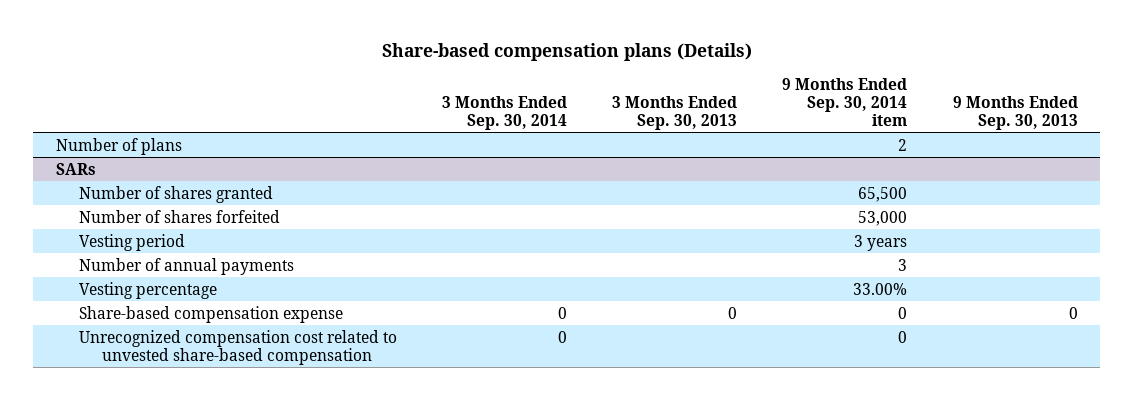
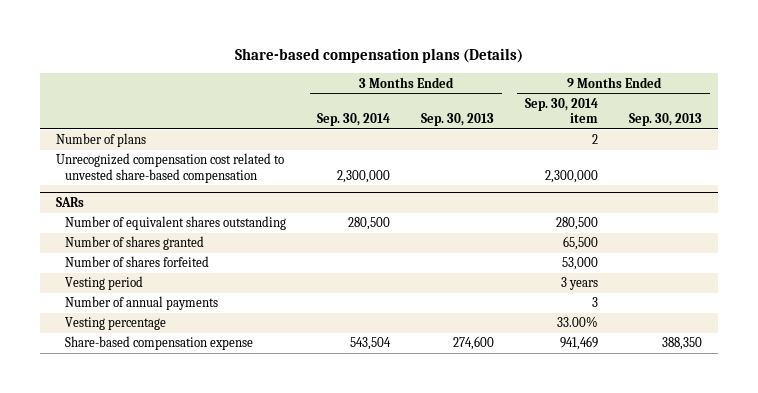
none -> [55,153,284,183] Unrecognized compensation cost related to unvested share-based compensation
none -> [65,216,287,231] Number of equivalent shares outstanding
[78,329,397,365] Unrecognized compensation cost related to unvested share-based compensation -> none
[558,306,568,319] 0 -> [350,337,392,351] 543,504
[728,306,738,319] 0 -> [453,336,495,351] 274,600
[898,306,908,319] 0 -> [560,336,599,351] 941,469
[1068,306,1078,319] 0 -> [662,337,703,351] 388,350

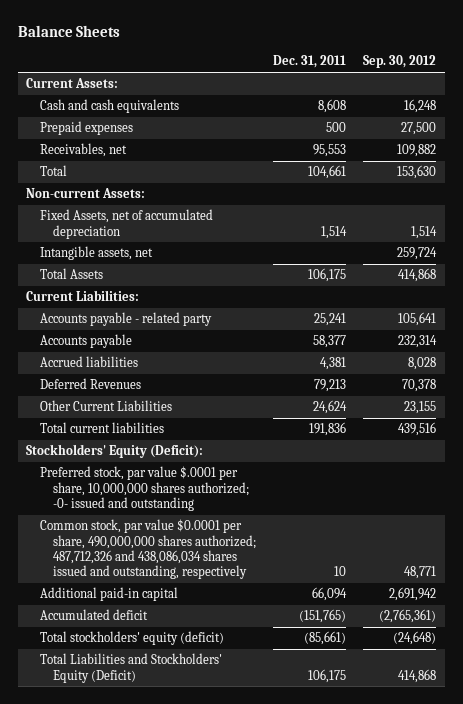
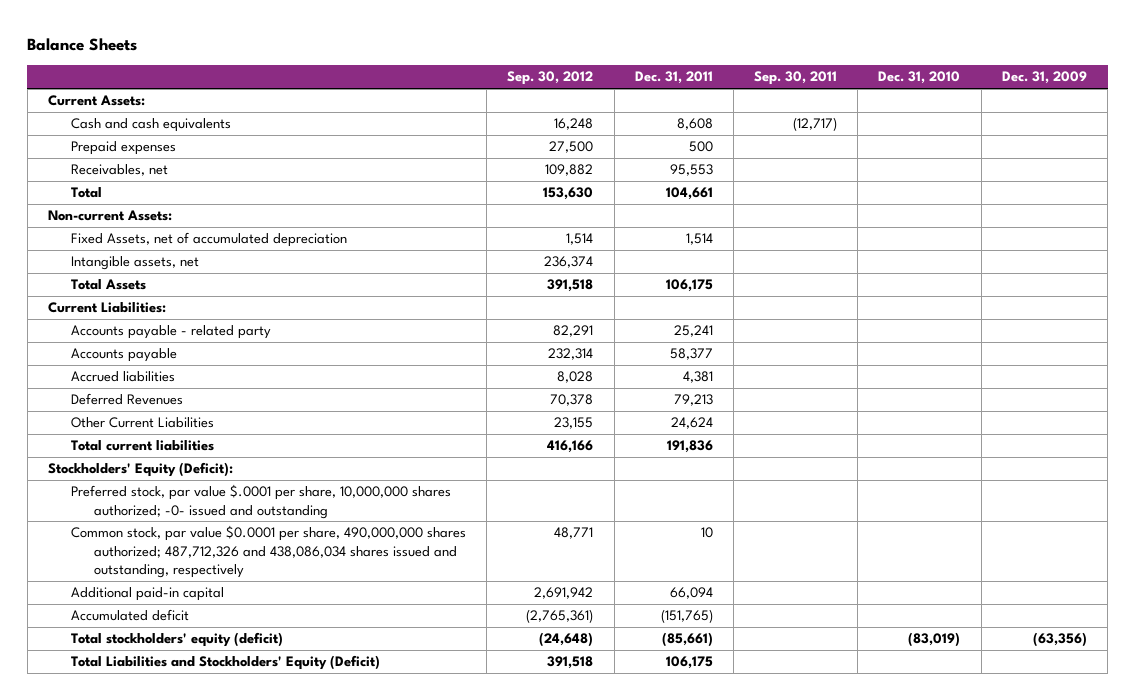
none -> [754,71,838,86] Sep. 30, 2011
none -> [878,71,961,85] Dec. 31, 2010
none -> [1001,71,1087,85] Dec. 31, 2009
[397,247,438,261] 259,724 -> [544,256,594,269] 236,374
[398,268,437,283] 414,868 -> [547,279,594,293] 391,518
[398,312,437,327] 105,641 -> [553,325,594,338] 82,291
[398,422,437,437] 439,516 -> [547,440,594,454] 416,166
[398,668,437,683] 414,868 -> [547,656,594,670] 391,518

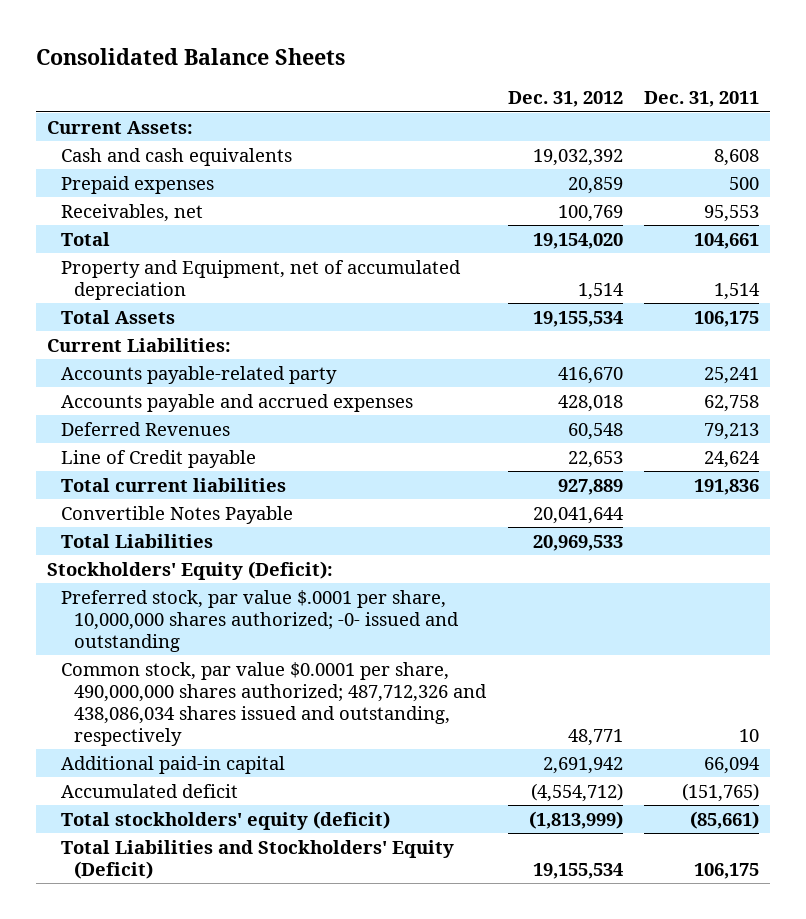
[27,38,138,52] Balance Sheets -> [36,48,346,66] Consolidated Balance Sheets
[507,71,594,86] Sep. 30, 2012 -> none
[754,71,838,86] Sep. 30, 2011 -> none
[878,71,961,85] Dec. 31, 2010 -> none
[1001,71,1087,85] Dec. 31, 2009 -> none
none -> [507,91,623,108] Dec. 31, 2012
[48,210,173,222] Non-current Assets: -> none
[71,256,200,271] Intangible assets, net -> none
[71,232,348,248] Fixed Assets, net of accumulated depreciation -> [60,259,461,300] Property and Equipment, net of accumulated depreciation
[71,348,178,363] Accounts payable -> none
[71,371,176,383] Accrued liabilities -> none
[71,325,272,340] Accounts payable - related party -> [60,365,337,384] Accounts payable-related party
none -> [60,393,413,412] Accounts payable and accrued expenses
[71,417,215,429] Other Current Liabilities -> [60,449,256,468] Line of Credit payable
none -> [60,505,293,524] Convertible Notes Payable
none -> [60,533,213,548] Total Liabilities

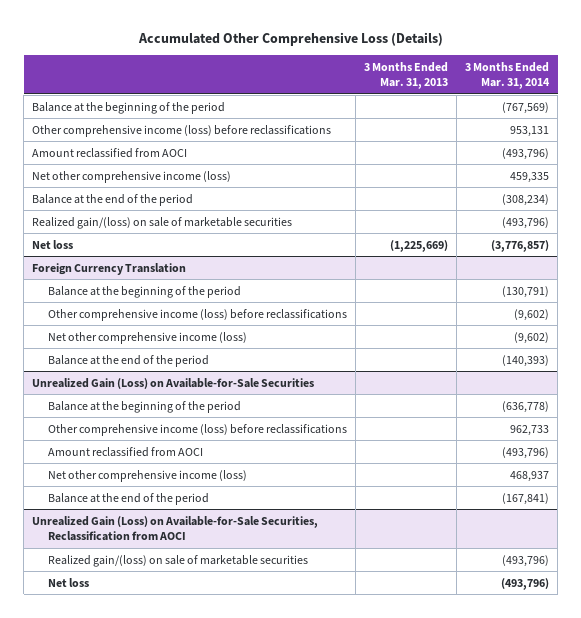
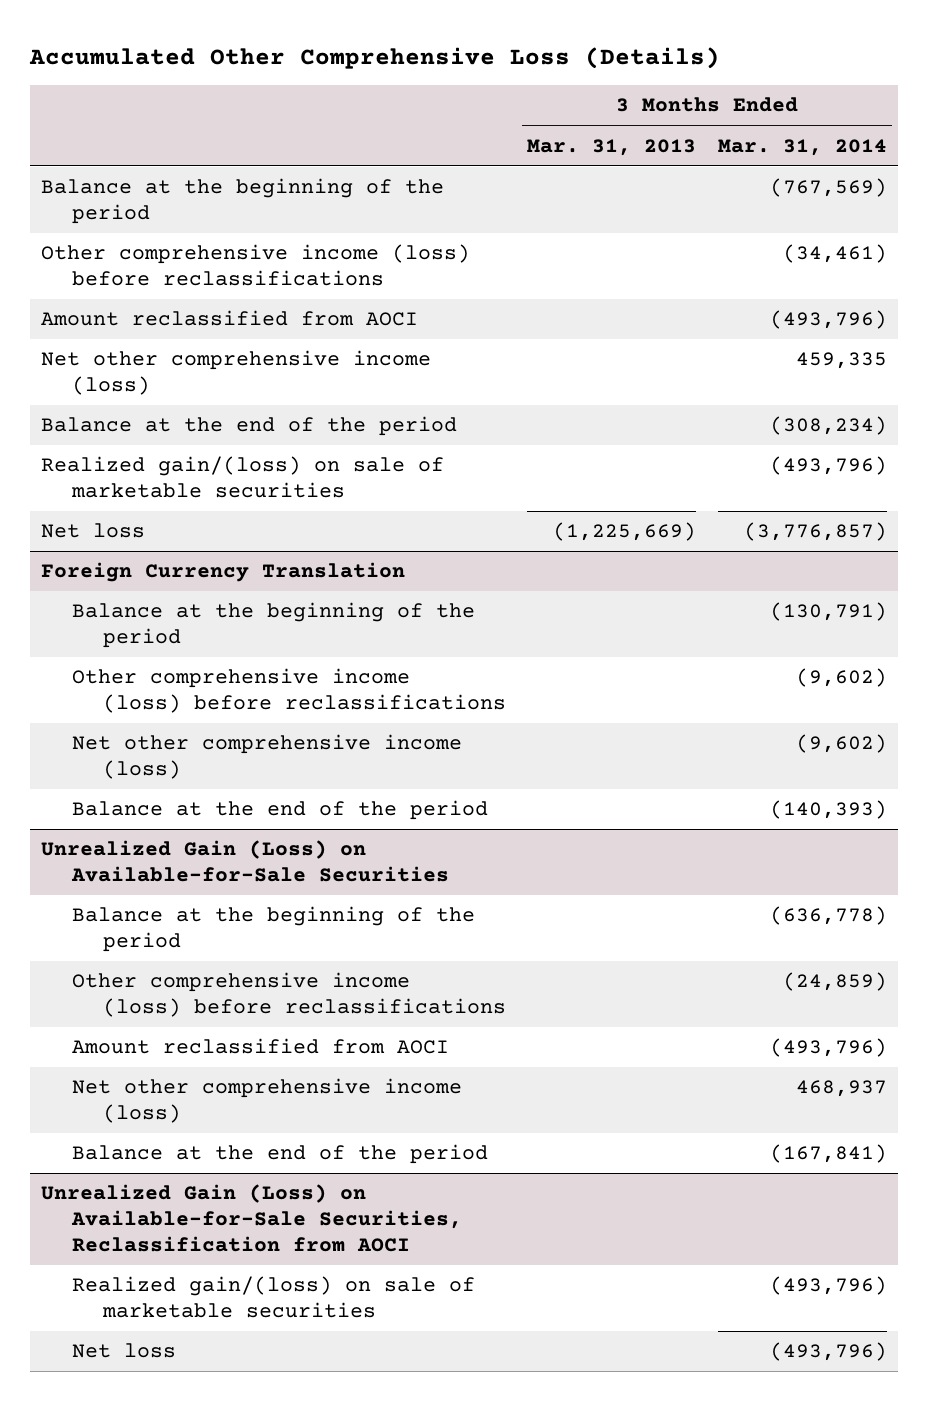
[510,125,550,137] 953,131 -> [782,244,887,264] (34,461)
[510,424,550,436] 962,733 -> [782,972,887,992] (24,859)

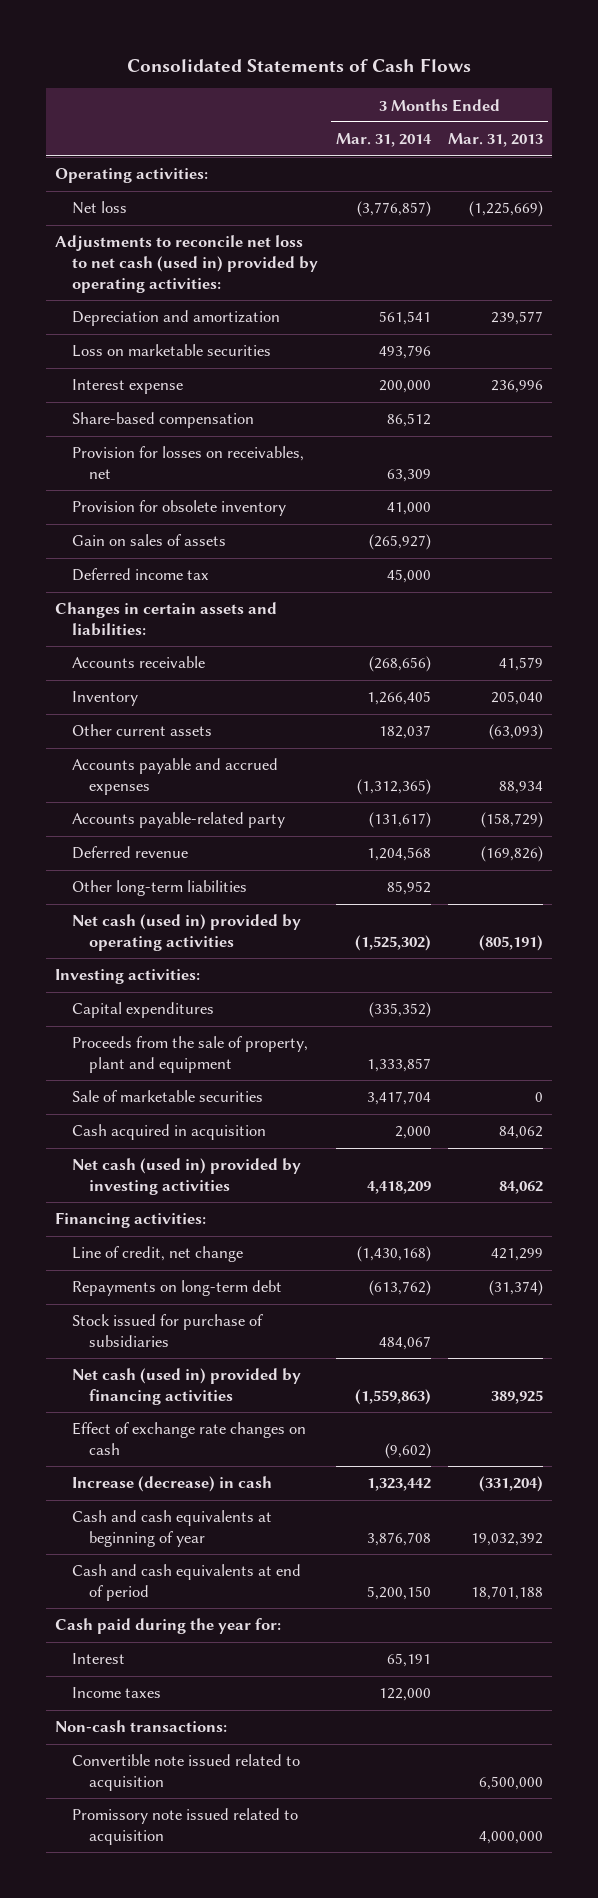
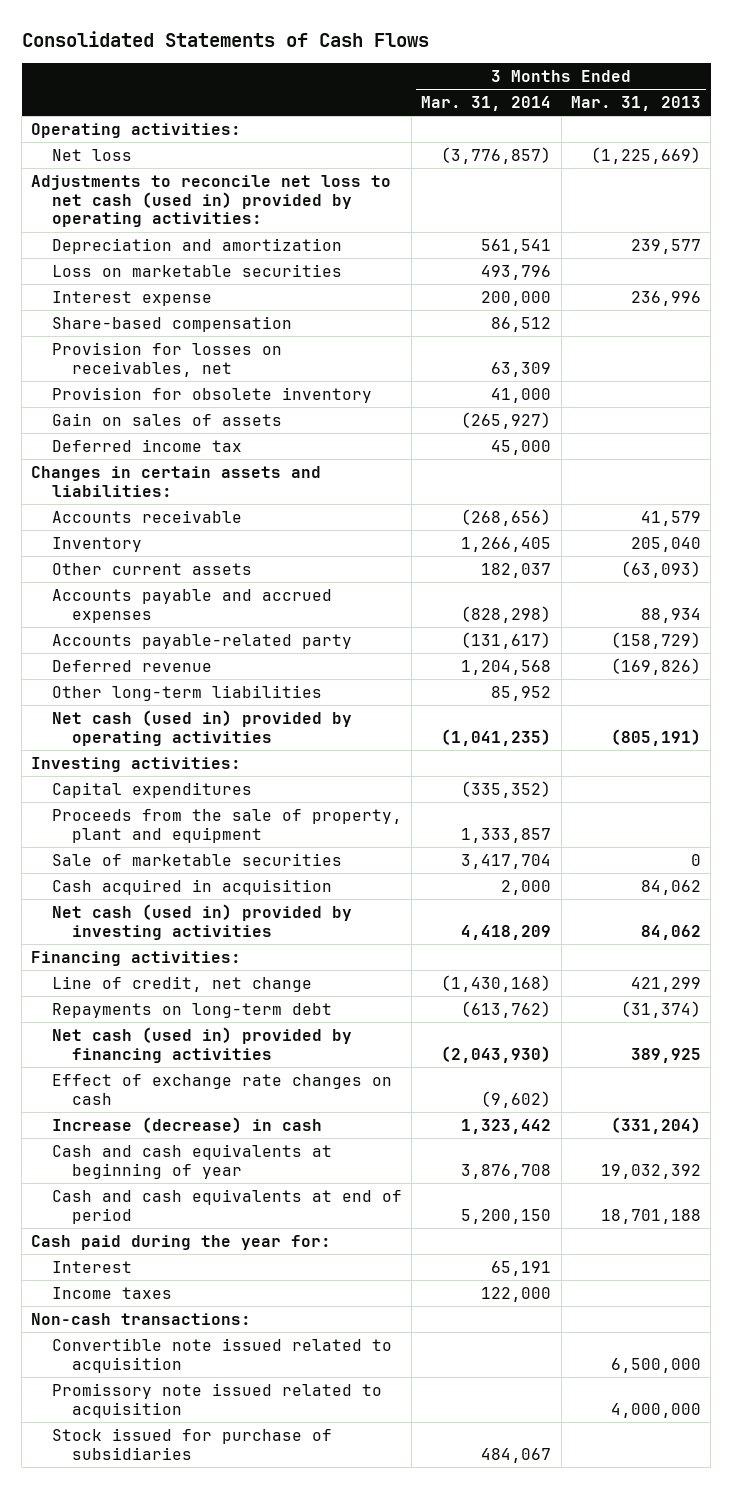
[356,778,431,795] (1,312,365) -> [461,605,552,623] (828,298)
[354,934,431,951] (1,525,302) -> [441,728,552,746] (1,041,235)
[354,1388,431,1405] (1,559,863) -> [441,1045,552,1063] (2,043,930)
[72,1314,264,1347] Stock issued for purchase of subsidiaries -> [51,1427,332,1460] Stock issued for purchase of subsidiaries

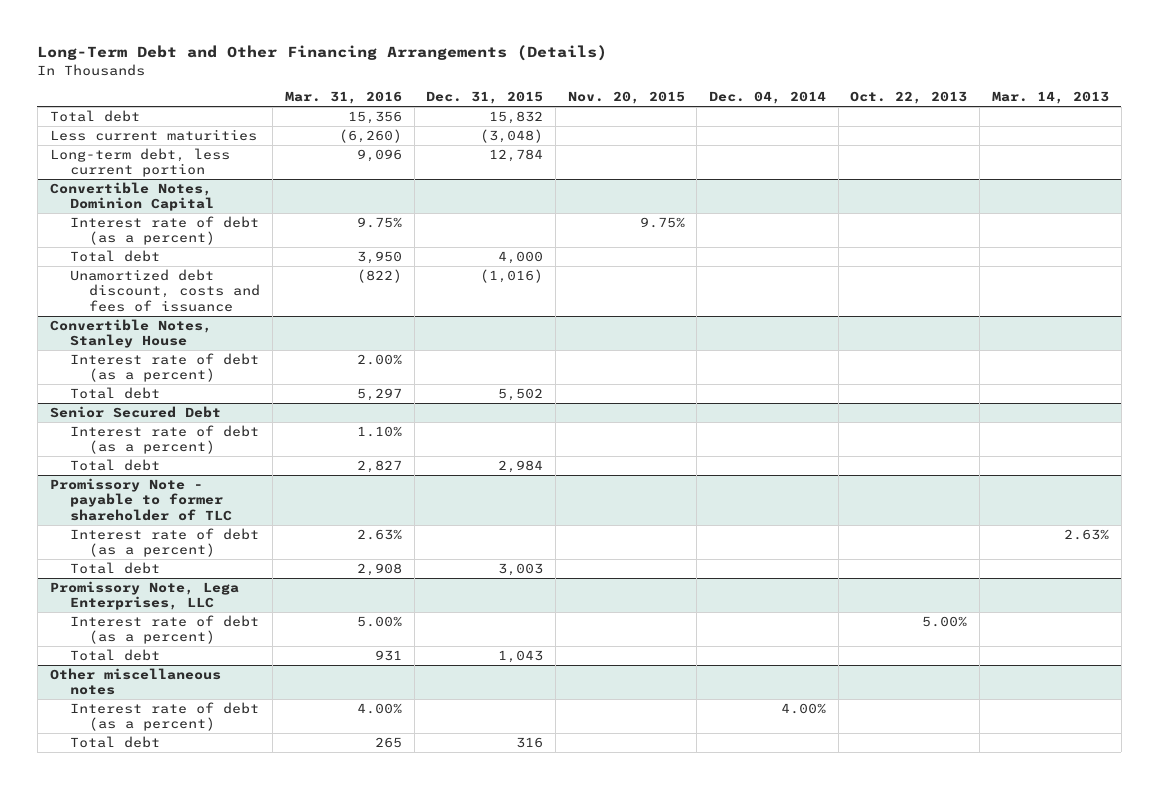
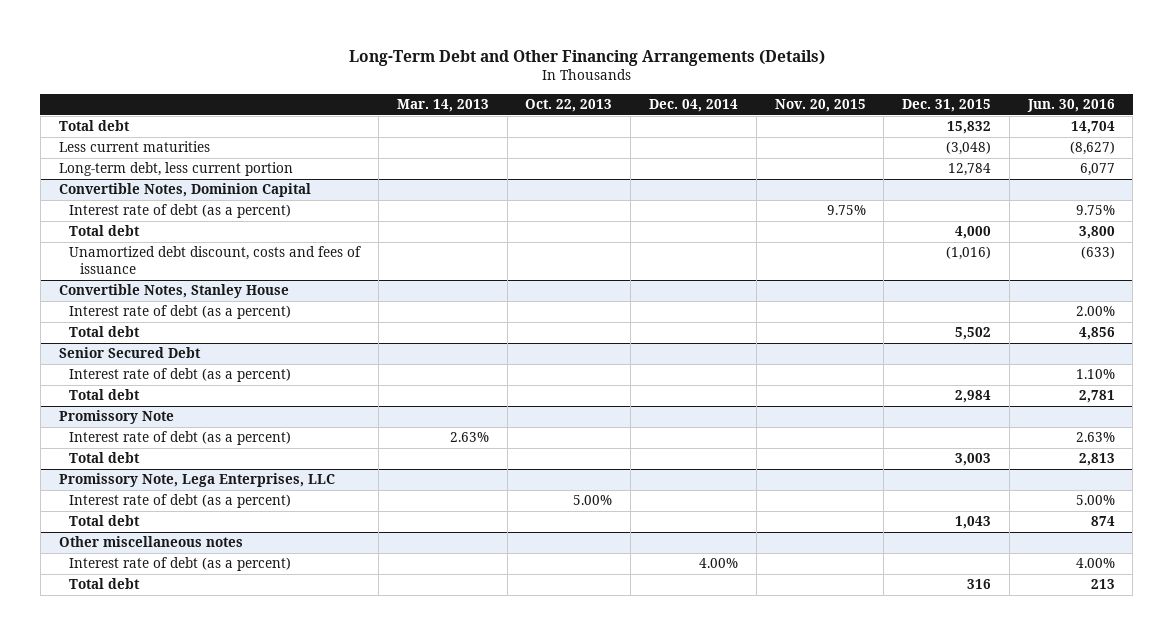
[284,91,402,105] Mar. 31, 2016 -> none
none -> [1026,99,1115,113] Jun. 30, 2016
[49,477,232,521] Promissory Note - payable to former shareholder of TLC -> [58,410,174,425] Promissory Note

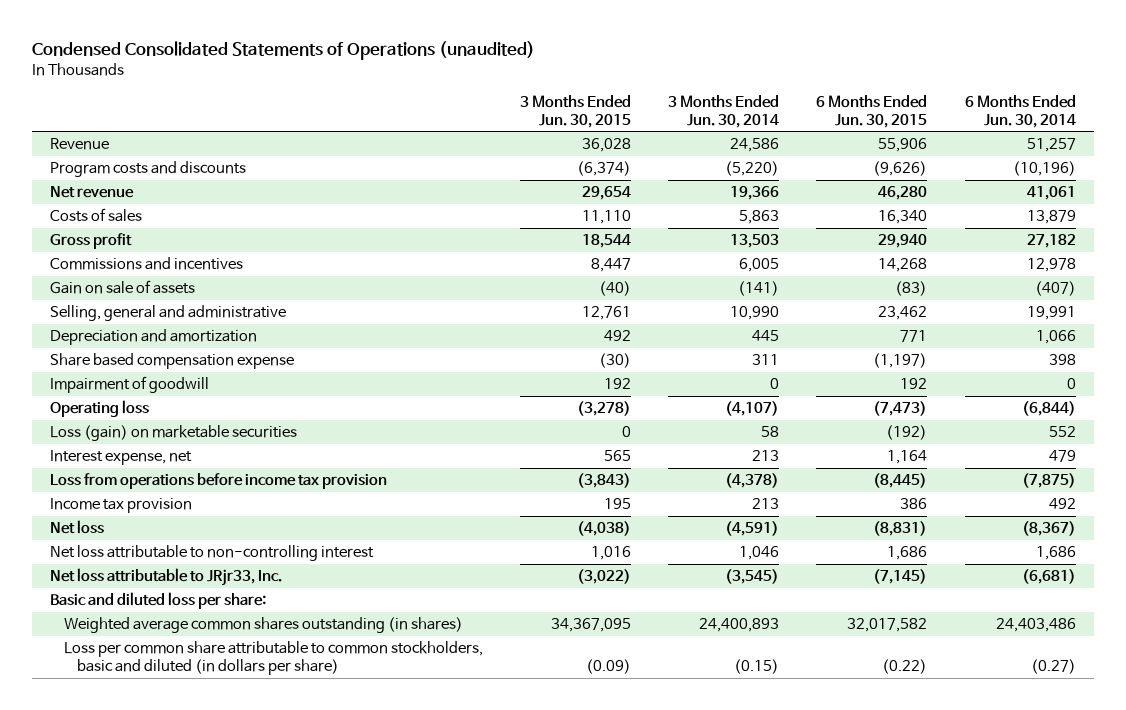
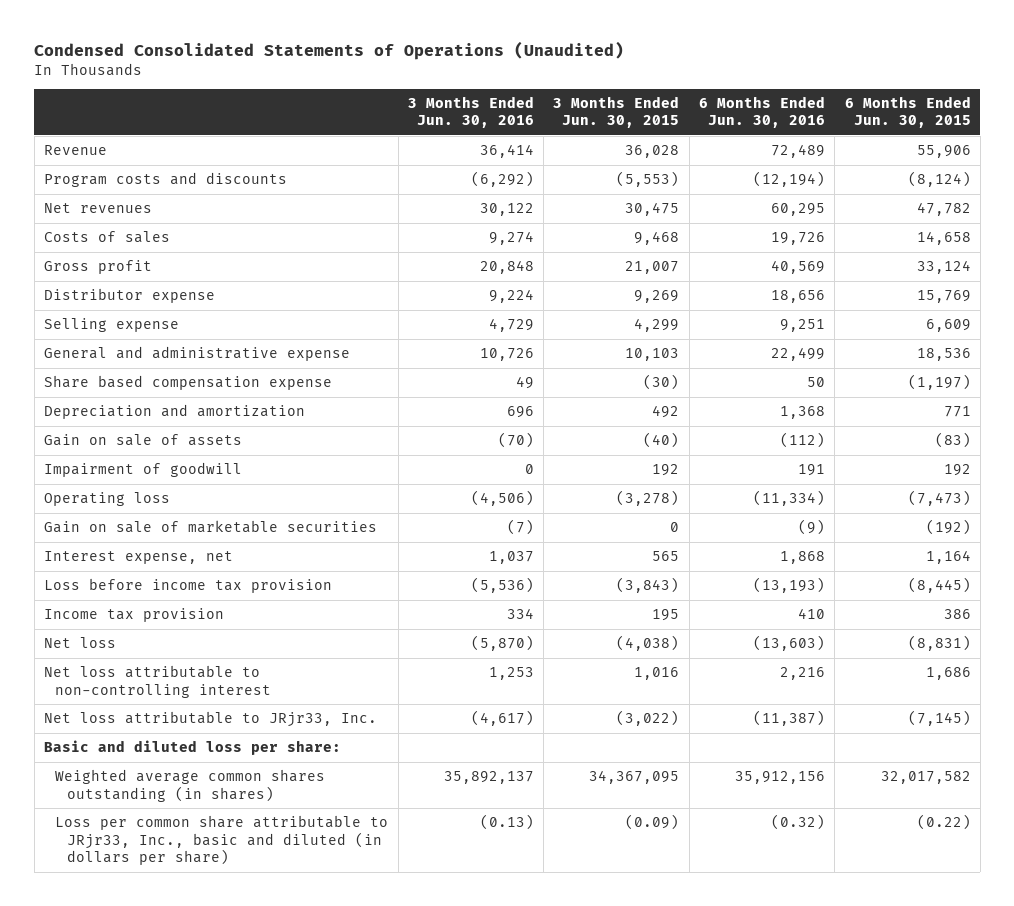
[31,40,535,60] Condensed Consolidated Statements of Operations (unaudited) -> [34,40,625,60] Condensed Consolidated Statements of Operations (Unaudited)
[668,94,780,128] 3 Months Ended Jun. 30, 2014 -> none
[964,94,1076,128] 6 Months Ended Jun. 30, 2014 -> none
none -> [407,95,534,129] 3 Months Ended Jun. 30, 2016
none -> [698,95,825,129] 6 Months Ended Jun. 30, 2016
[50,257,244,271] Commissions and incentives -> none
[576,161,631,177] (6,374) -> [616,171,680,188] (5,553)
[873,161,928,177] (9,626) -> [907,171,971,188] (8,124)
[50,186,135,199] Net revenue -> [43,203,152,214] Net revenues
[581,186,631,201] 29,654 -> [625,202,680,217] 30,475
[878,186,928,201] 46,280 -> [916,202,971,217] 47,782
[581,210,631,225] 11,110 -> [634,231,680,246] 9,468
[878,210,928,225] 16,340 -> [916,231,971,246] 14,658
[581,234,631,249] 18,544 -> [625,261,680,275] 21,007
[878,234,928,249] 29,940 -> [916,260,971,275] 33,124
none -> [43,288,215,304] Distributor expense
none -> [43,318,179,333] Selling expense
[50,305,287,322] Selling, general and administrative -> [43,346,350,362] General and administrative expense
[581,306,631,321] 12,761 -> [625,348,680,362] 10,103
[878,306,928,321] 23,462 -> [916,348,971,362] 18,536
[50,329,258,346] Depreciation and amortization -> [43,404,305,420] Depreciation and amortization
[50,280,196,295] Gain on sale of assets -> [43,434,242,447] Gain on sale of assets
[50,425,298,442] Loss (gain) on marketable securities -> [43,520,377,534] Gain on sale of marketable securities
[50,473,388,490] Loss from operations before income tax provision -> [43,578,332,594] Loss before income tax provision
[63,641,483,676] Loss per common share attributable to common stockholders, basic and diluted (in dollars per share) -> [55,815,389,866] Loss per common share attributable to JRjr33, Inc., basic and diluted (in dollars per share)

